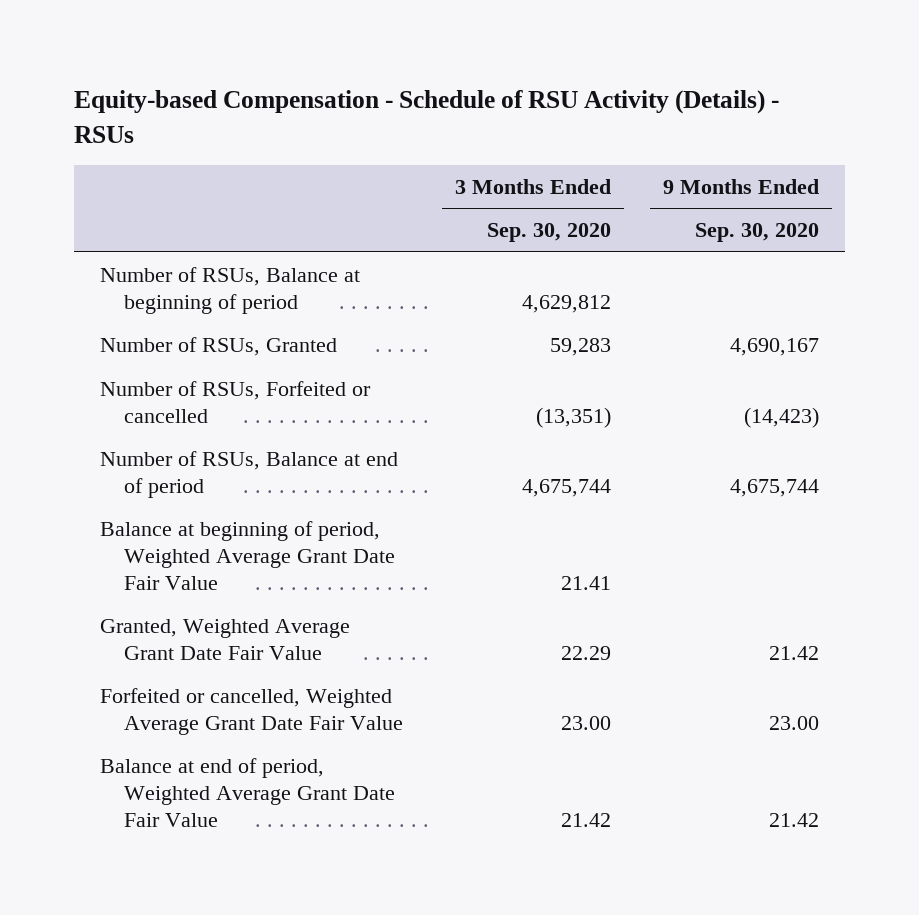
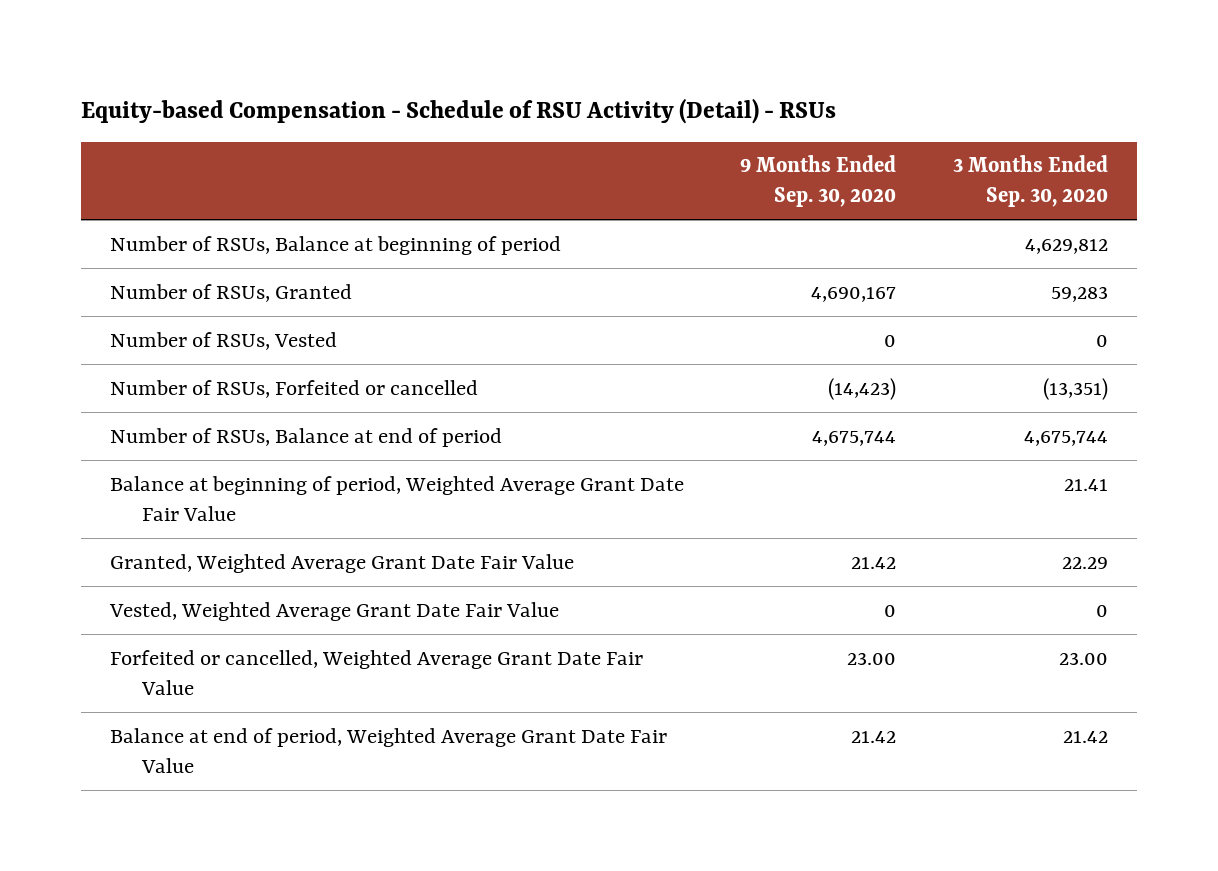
[73,90,779,143] Equity-based Compensation - Schedule of RSU Activity (Details) - RSUs -> [81,98,837,125] Equity-based Compensation - Schedule of RSU Activity (Detail) - RSUs
none -> [109,331,337,350] Number of RSUs, Vested
none -> [108,601,559,621] Vested, Weighted Average Grant Date Fair Value

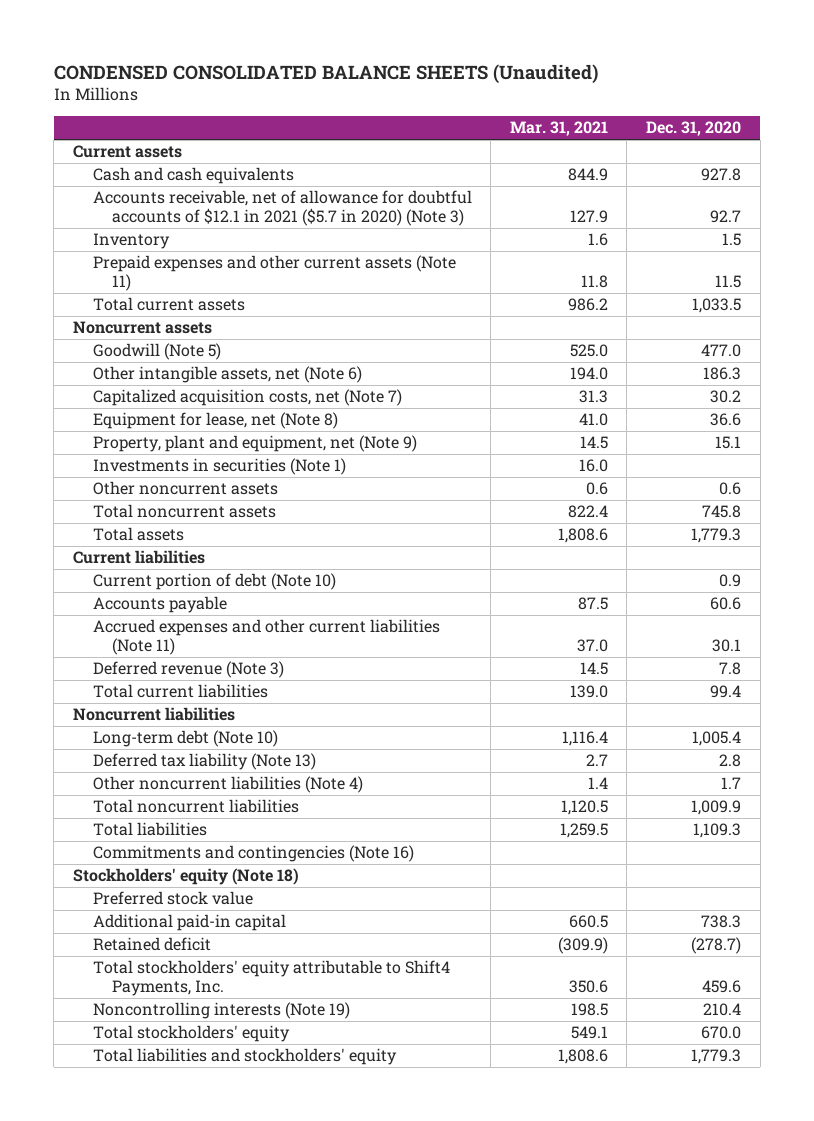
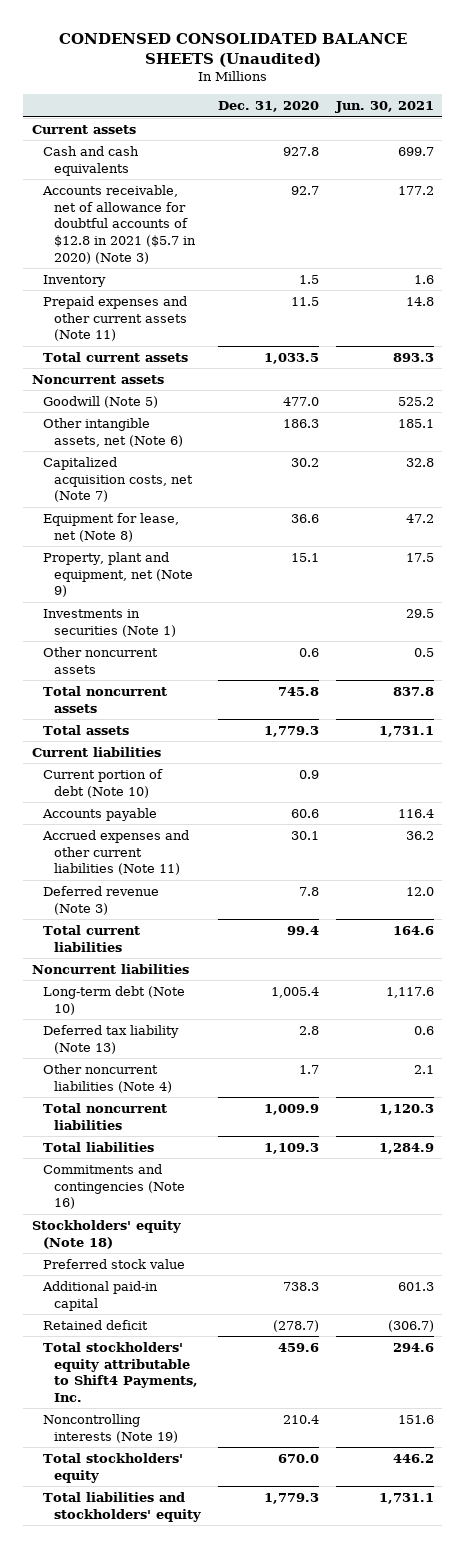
[509,121,608,137] Mar. 31, 2021 -> none
none -> [334,101,434,114] Jun. 30, 2021
[92,190,472,227] Accounts receivable, net of allowance for doubtful accounts of $12.1 in 2021 ($5.7 in 2020) (Note 3) -> [41,184,197,264] Accounts receivable, net of allowance for doubtful accounts of $12.8 in 2021 ($5.7 in 2020) (Note 3)

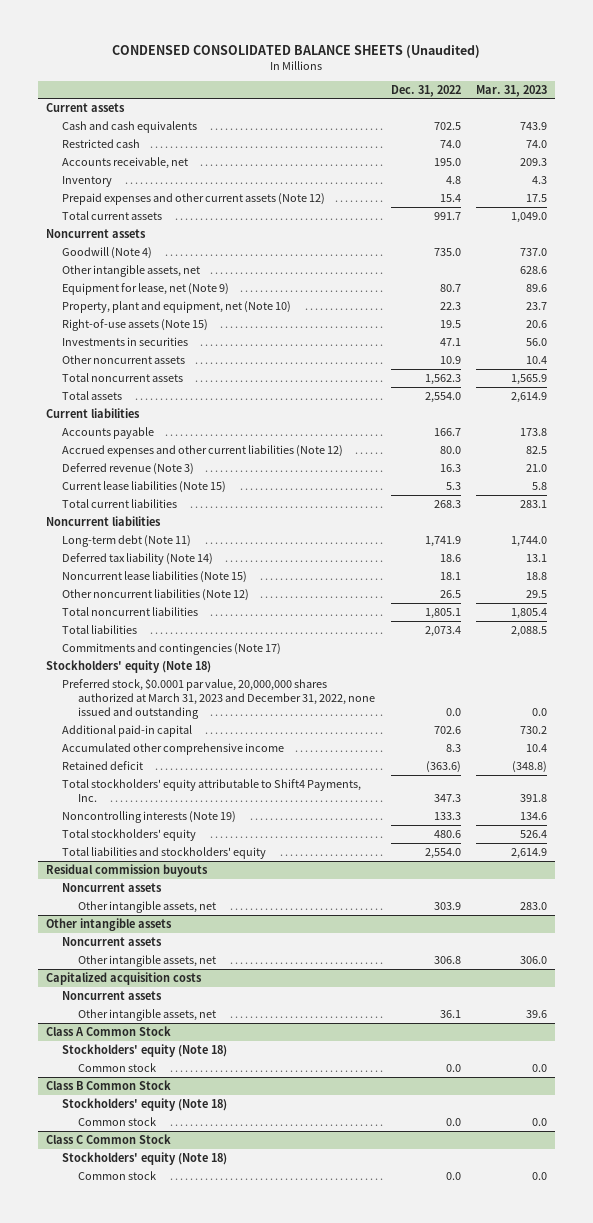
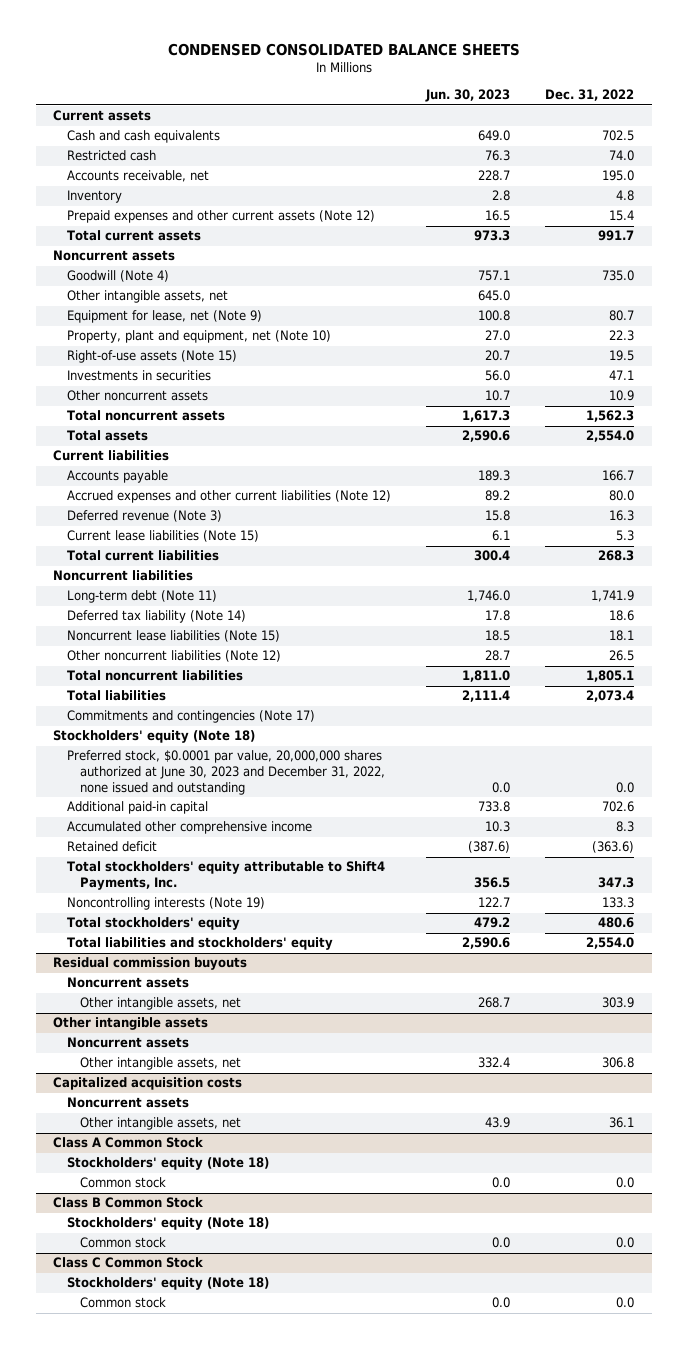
[112,44,481,58] CONDENSED CONSOLIDATED BALANCE SHEETS (Unaudited) -> [167,43,520,57] CONDENSED CONSOLIDATED BALANCE SHEETS
[476,84,548,97] Mar. 31, 2023 -> none
none -> [424,89,510,103] Jun. 30, 2023
[61,677,376,720] Preferred stock, $0.0001 par value, 20,000,000 shares authorized at March 31, 2023 and December 31, 2022, none issued and outstanding -> [66,750,386,796] Preferred stock, $0.0001 par value, 20,000,000 shares authorized at June 30, 2023 and December 31, 2022, none issued and outstanding

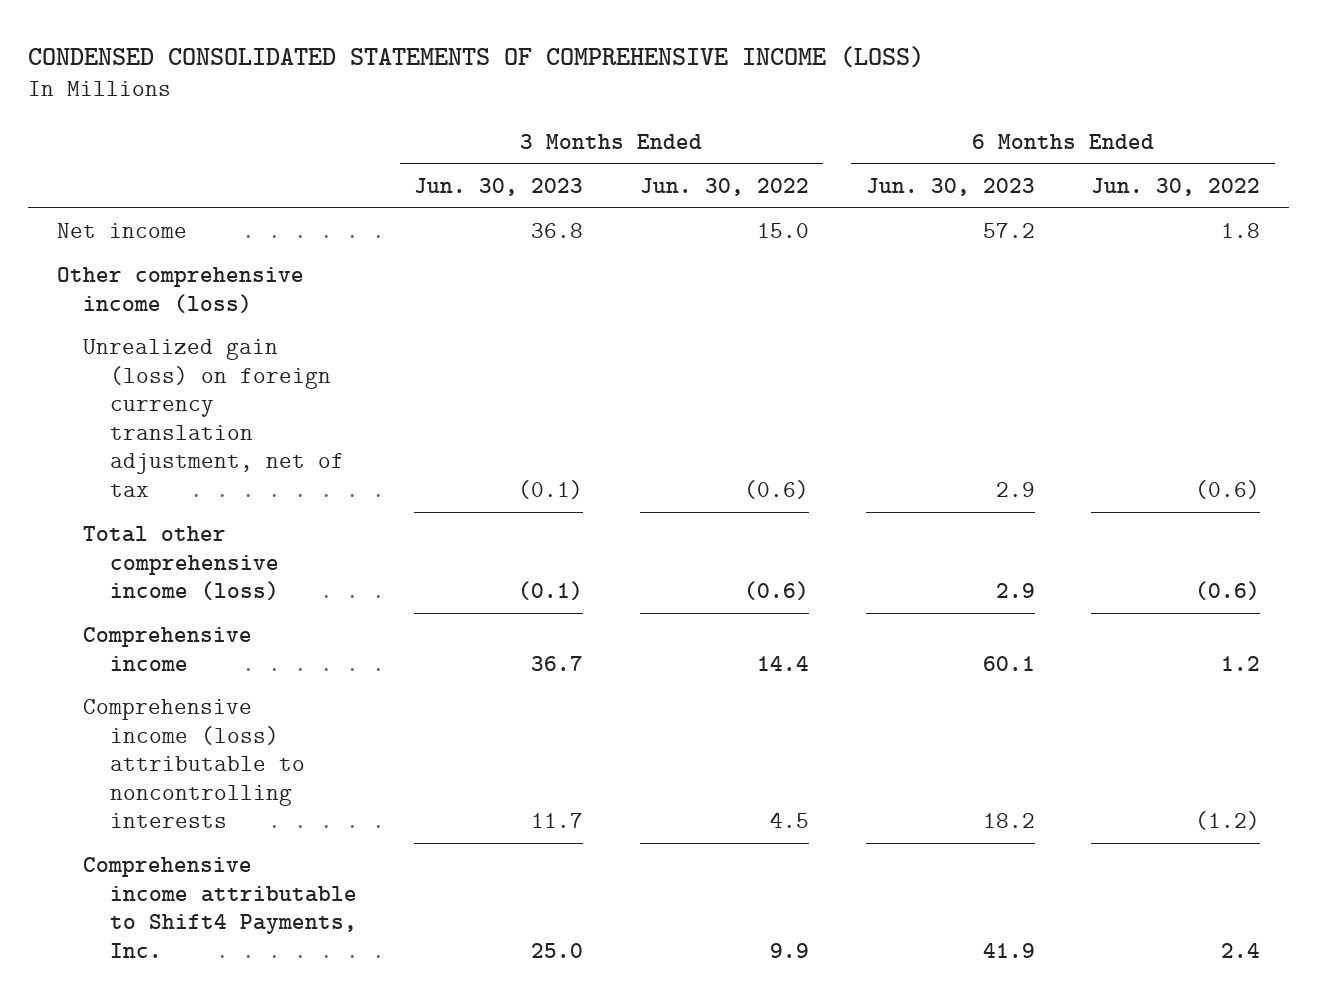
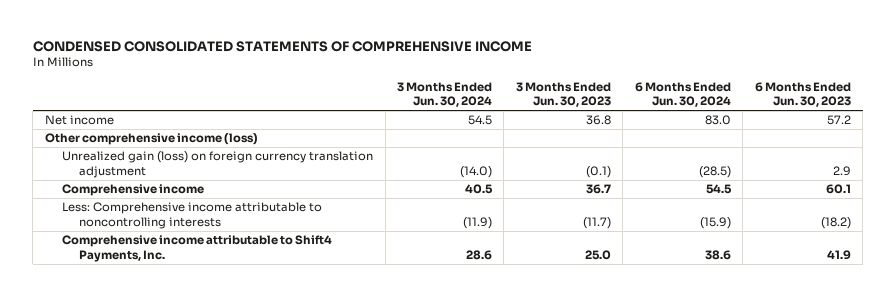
[28,45,925,68] CONDENSED CONSOLIDATED STATEMENTS OF COMPREHENSIVE INCOME (LOSS) -> [32,40,532,52] CONDENSED CONSOLIDATED STATEMENTS OF COMPREHENSIVE INCOME
[639,178,809,197] Jun. 30, 2022 -> none
[1091,178,1261,197] Jun. 30, 2022 -> none
none -> [396,81,492,108] 3 Months Ended Jun. 30, 2024
none -> [634,81,731,108] 6 Months Ended Jun. 30, 2024
[83,526,279,601] Total other comprehensive income (loss) -> none
[83,339,344,498] Unrealized gain (loss) on foreign currency translation adjustment, net of tax -> [62,151,374,179] Unrealized gain (loss) on foreign currency translation adjustment
[83,699,305,829] Comprehensive income (loss) attributable to noncontrolling interests -> [62,202,323,230] Less: Comprehensive income attributable to noncontrolling interests
[530,813,583,829] 11.7 -> [582,217,611,230] (11.7)
[982,813,1035,829] 18.2 -> [820,217,851,230] (18.2)

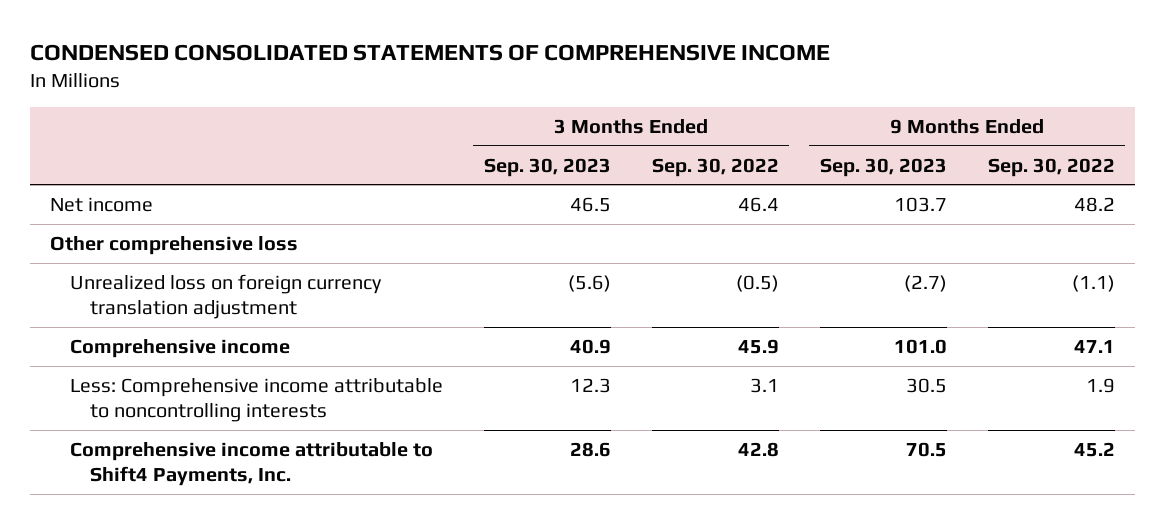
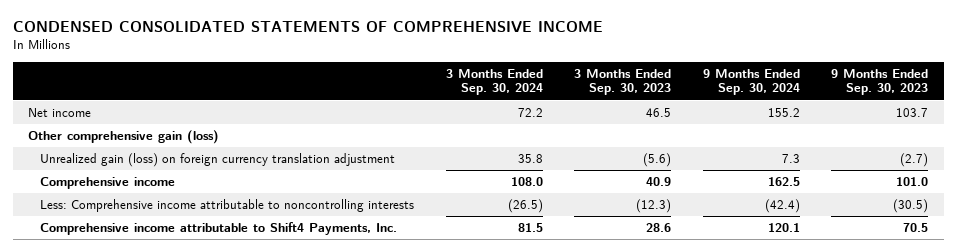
[651,157,779,177] Sep. 30, 2022 -> none
[987,157,1115,177] Sep. 30, 2022 -> none
none -> [445,68,543,96] 3 Months Ended Sep. 30, 2024
none -> [702,68,800,96] 9 Months Ended Sep. 30, 2024
[49,235,298,255] Other comprehensive loss -> [28,130,220,145] Other comprehensive gain (loss)
[69,273,382,320] Unrealized loss on foreign currency translation adjustment -> [40,153,396,168] Unrealized gain (loss) on foreign currency translation adjustment
[569,377,611,393] 12.3 -> [636,199,672,214] (12.3)
[905,377,947,393] 30.5 -> [893,199,929,214] (30.5)

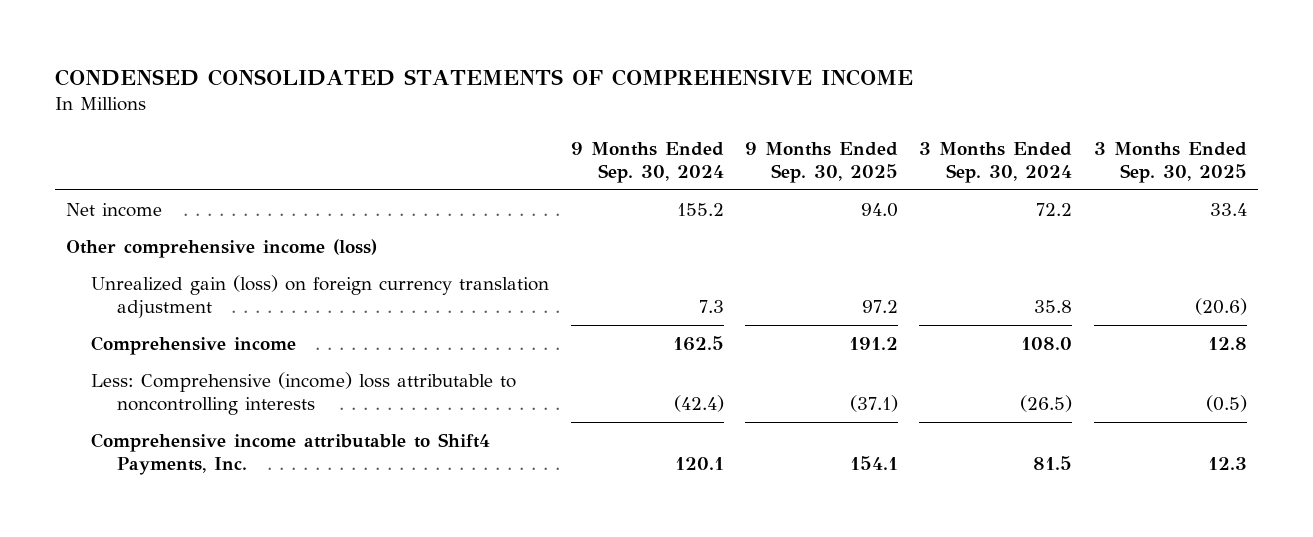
[574,68,672,96] 3 Months Ended Sep. 30, 2023 -> none
[831,68,929,96] 9 Months Ended Sep. 30, 2023 -> none
none -> [745,141,899,183] 9 Months Ended Sep. 30, 2025
none -> [1093,141,1247,183] 3 Months Ended Sep. 30, 2025
[28,130,220,145] Other comprehensive gain (loss) -> [65,239,377,259] Other comprehensive income (loss)
[40,199,415,213] Less: Comprehensive income attributable to noncontrolling interests -> [91,372,517,416] Less: Comprehensive (income) loss attributable to noncontrolling interests

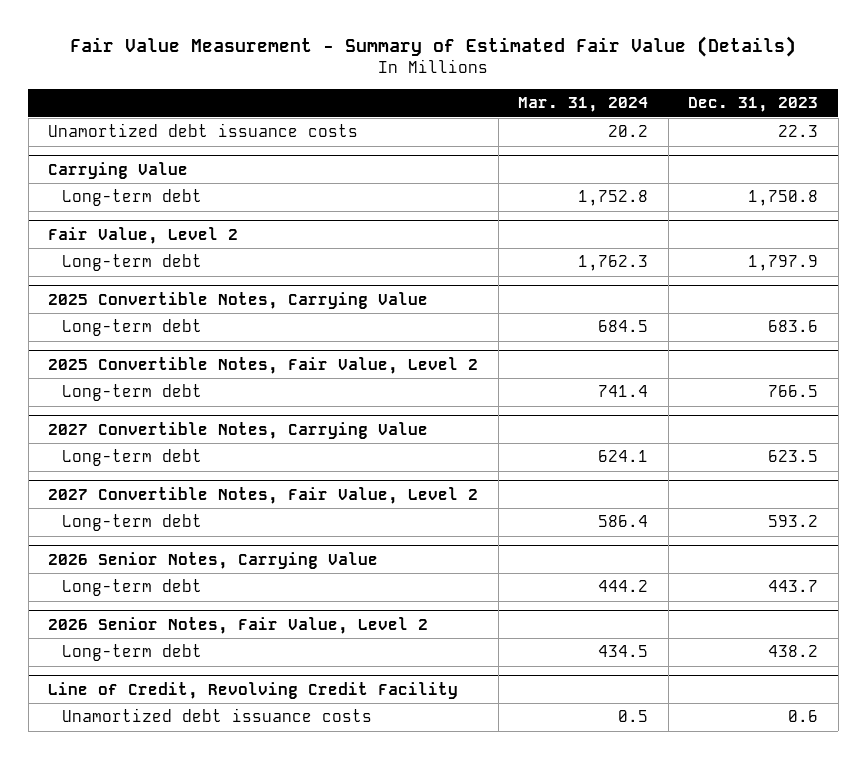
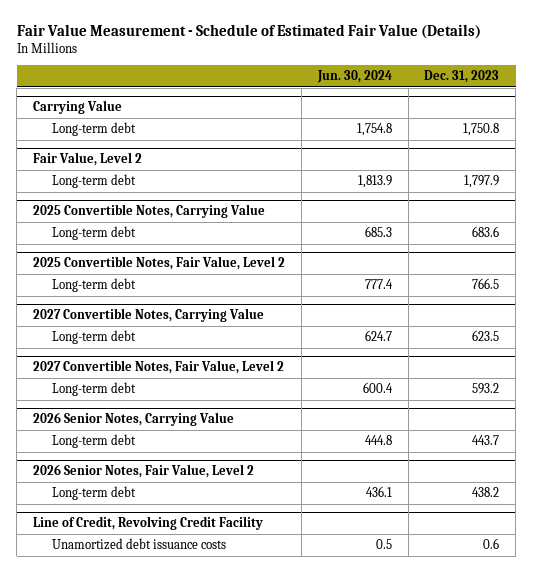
[70,36,797,58] Fair Value Measurement - Summary of Estimated Fair Value (Details) -> [16,24,481,40] Fair Value Measurement - Schedule of Estimated Fair Value (Details)
[518,97,649,113] Mar. 31, 2024 -> none
none -> [316,70,392,84] Jun. 30, 2024
[48,123,359,138] Unamortized debt issuance costs -> none

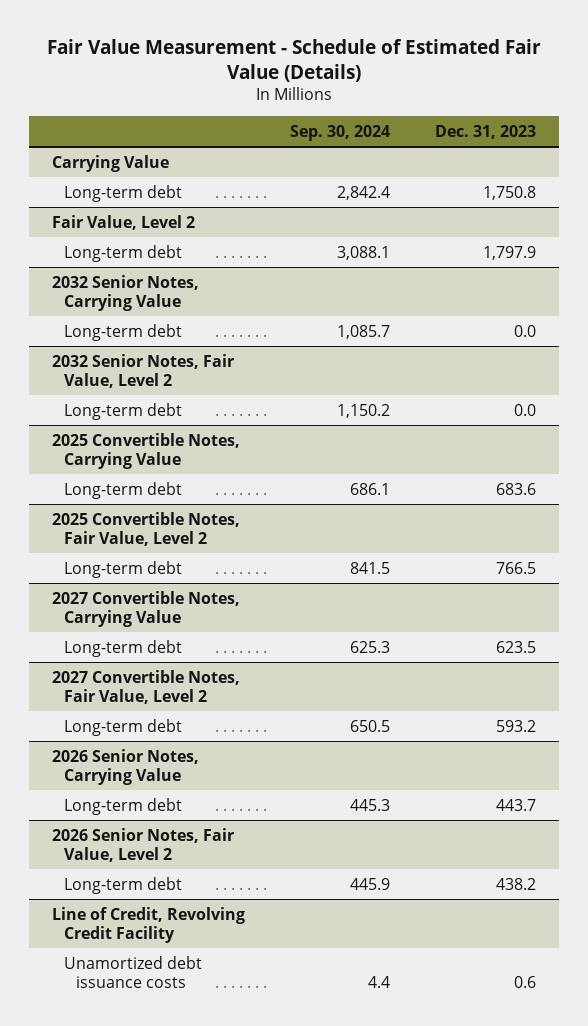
[316,70,392,84] Jun. 30, 2024 -> none
none -> [289,125,390,142] Sep. 30, 2024
none -> [51,274,199,312] 2032 Senior Notes, Carrying Value
none -> [63,323,182,341] Long-term debt
none -> [51,353,234,389] 2032 Senior Notes, Fair Value, Level 2
none -> [63,402,182,420] Long-term debt

